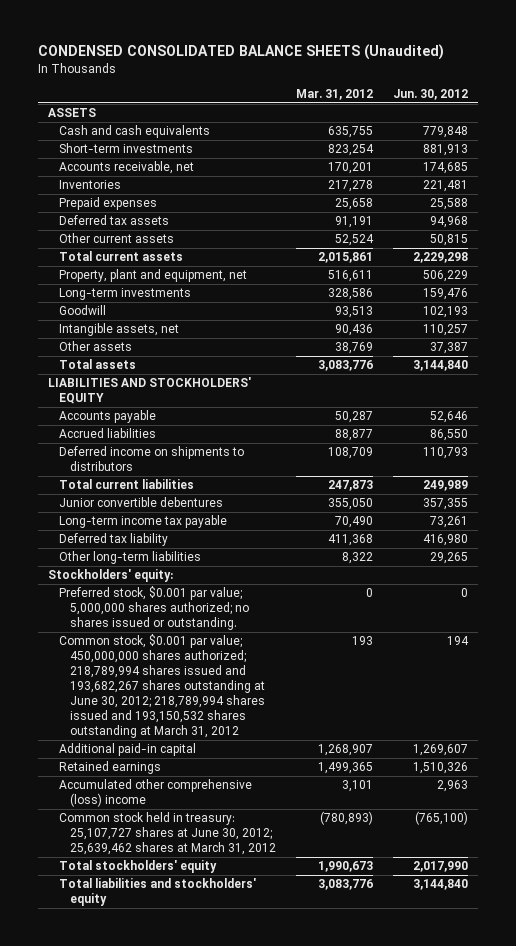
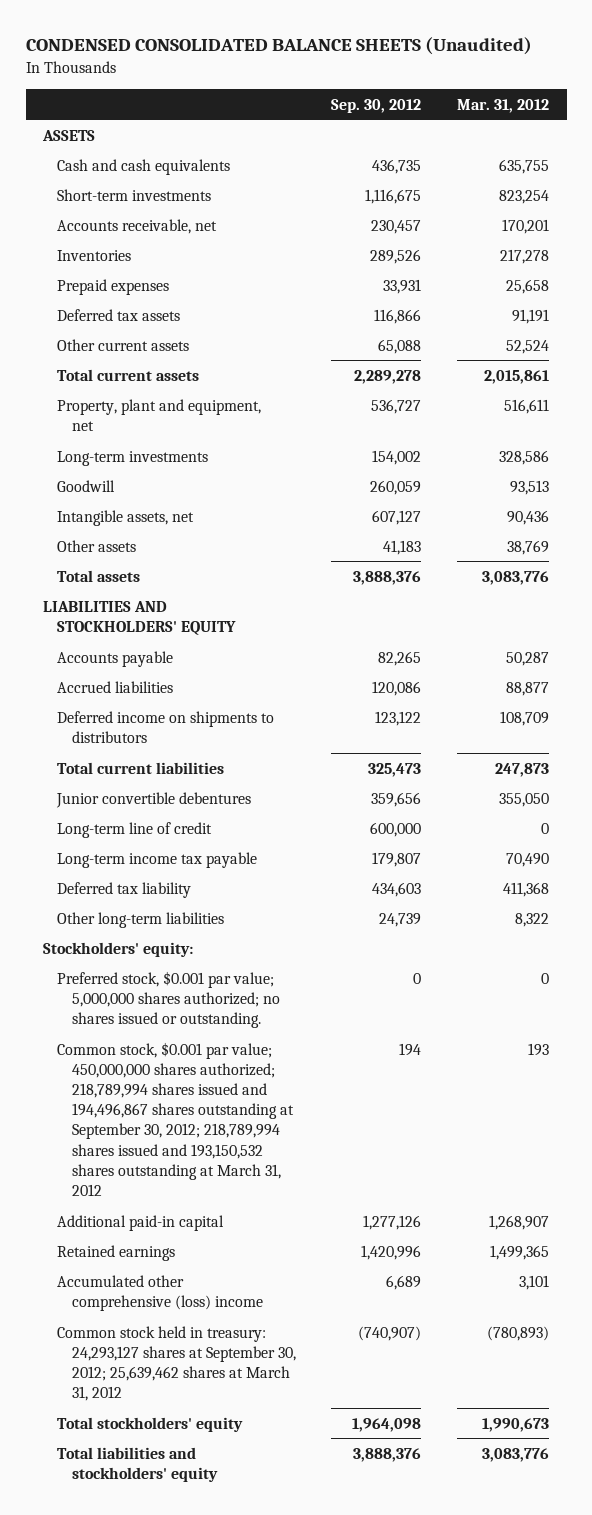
[393,88,469,100] Jun. 30, 2012 -> none
none -> [331,98,422,113] Sep. 30, 2012
none -> [57,821,213,838] Long-term line of credit
[58,634,265,739] Common stock, $0.001 par value; 450,000,000 shares authorized; 218,789,994 shares issued and 193,682,267 shares outstanding at June 30, 2012; 218,789,994 shares issued and 193,150,532 shares outstanding at March 31, 2012 -> [57,1041,294,1196] Common stock, $0.001 par value; 450,000,000 shares authorized; 218,789,994 shares issued and 194,496,867 shares outstanding at September 30, 2012; 218,789,994 shares issued and 193,150,532 shares outstanding at March 31, 2012
[58,812,276,856] Common stock held in treasury: 25,107,727 shares at June 30, 2012; 25,639,462 shares at March 31, 2012 -> [57,1325,296,1402] Common stock held in treasury: 24,293,127 shares at September 30, 2012; 25,639,462 shares at March 31, 2012

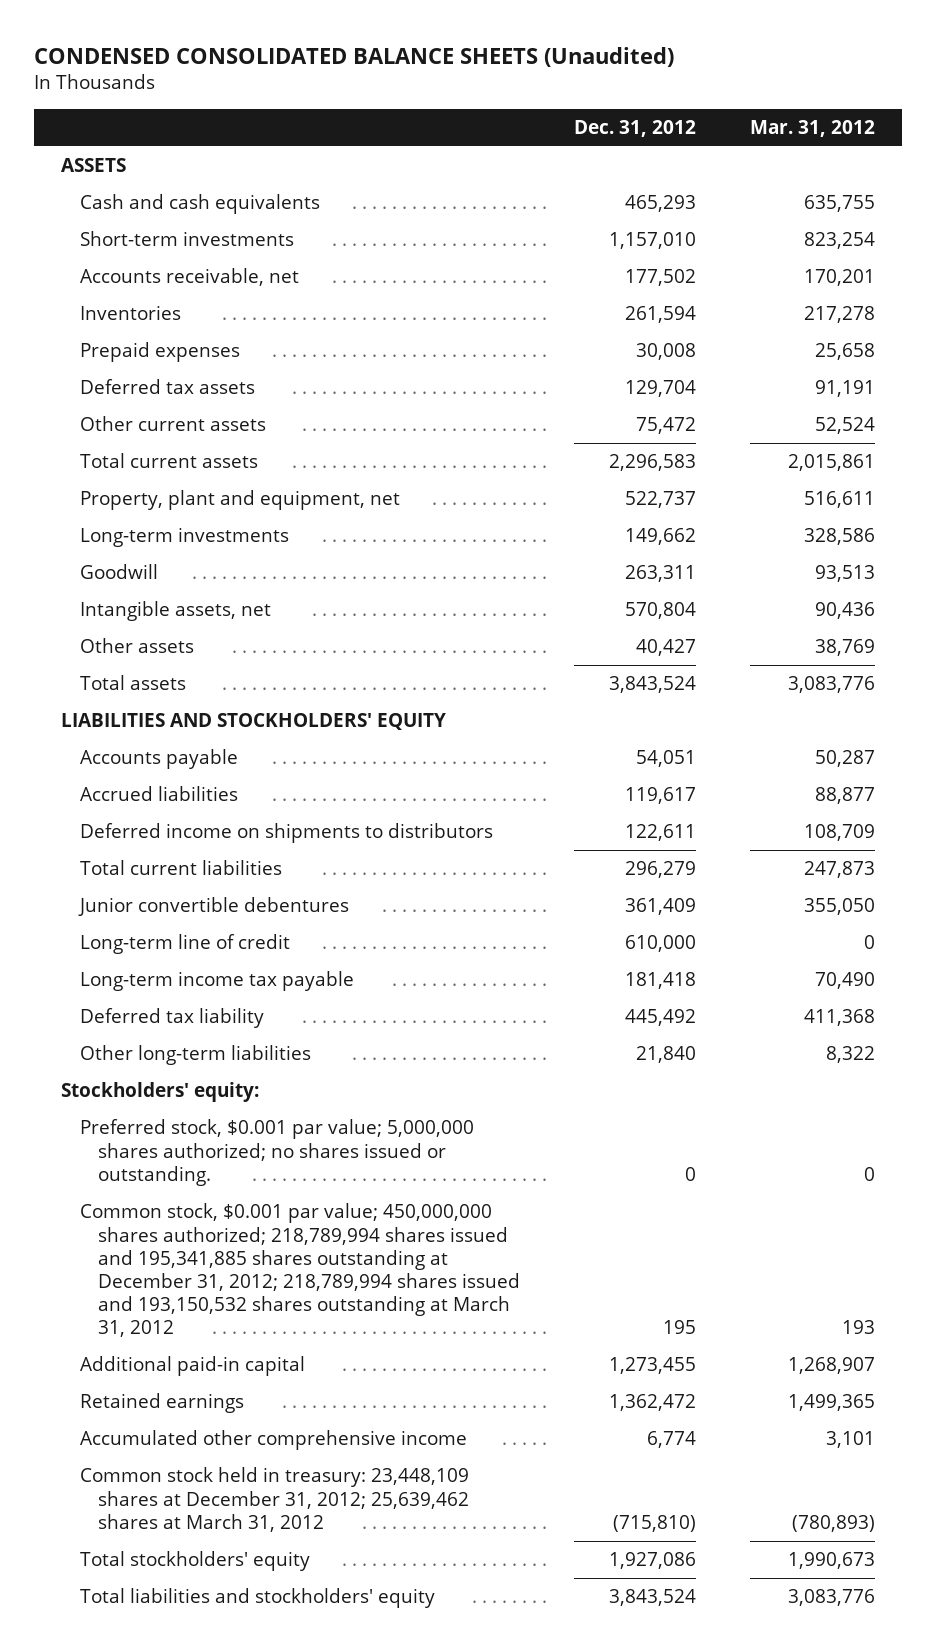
[331,98,422,113] Sep. 30, 2012 -> none
none -> [574,120,697,138] Dec. 31, 2012
[57,1041,294,1196] Common stock, $0.001 par value; 450,000,000 shares authorized; 218,789,994 shares issued and 194,496,867 shares outstanding at September 30, 2012; 218,789,994 shares issued and 193,150,532 shares outstanding at March 31, 2012 -> [79,1203,521,1338] Common stock, $0.001 par value; 450,000,000 shares authorized; 218,789,994 shares issued and 195,341,885 shares outstanding at December 31, 2012; 218,789,994 shares issued and 193,150,532 shares outstanding at March 31, 2012
[57,1274,263,1311] Accumulated other comprehensive (loss) income -> [79,1430,467,1451] Accumulated other comprehensive income
[57,1325,296,1402] Common stock held in treasury: 24,293,127 shares at September 30, 2012; 25,639,462 shares at March 31, 2012 -> [79,1467,470,1532] Common stock held in treasury: 23,448,109 shares at December 31, 2012; 25,639,462 shares at March 31, 2012

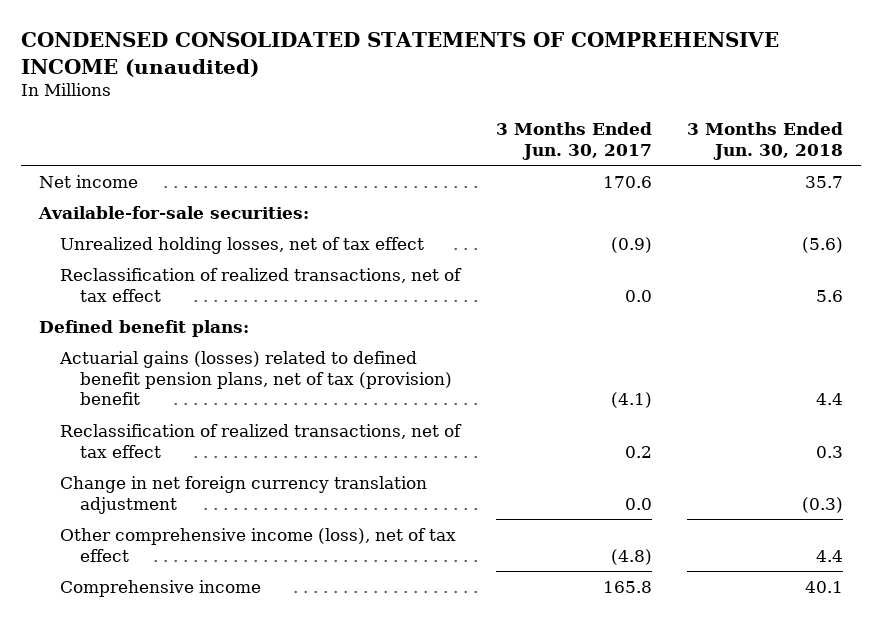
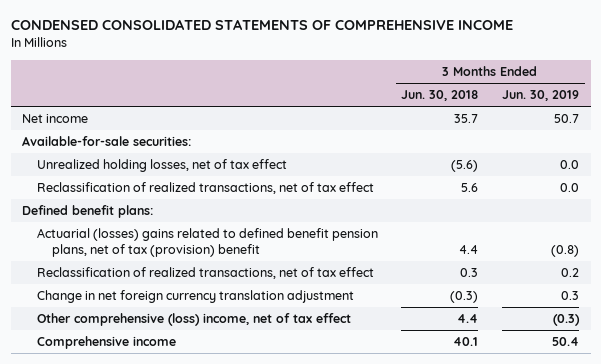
[20,32,779,77] CONDENSED CONSOLIDATED STATEMENTS OF COMPREHENSIVE INCOME (unaudited) -> [10,19,513,31] CONDENSED CONSOLIDATED STATEMENTS OF COMPREHENSIVE INCOME
[495,122,652,160] 3 Months Ended Jun. 30, 2017 -> none
none -> [501,90,579,102] Jun. 30, 2019
[58,350,453,406] Actuarial gains (losses) related to defined benefit pension plans, net of tax (provision) benefit -> [37,228,379,257] Actuarial (losses) gains related to defined benefit pension plans, net of tax (provision) benefit
[59,527,456,562] Other comprehensive income (loss), net of tax effect -> [37,313,352,327] Other comprehensive (loss) income, net of tax effect

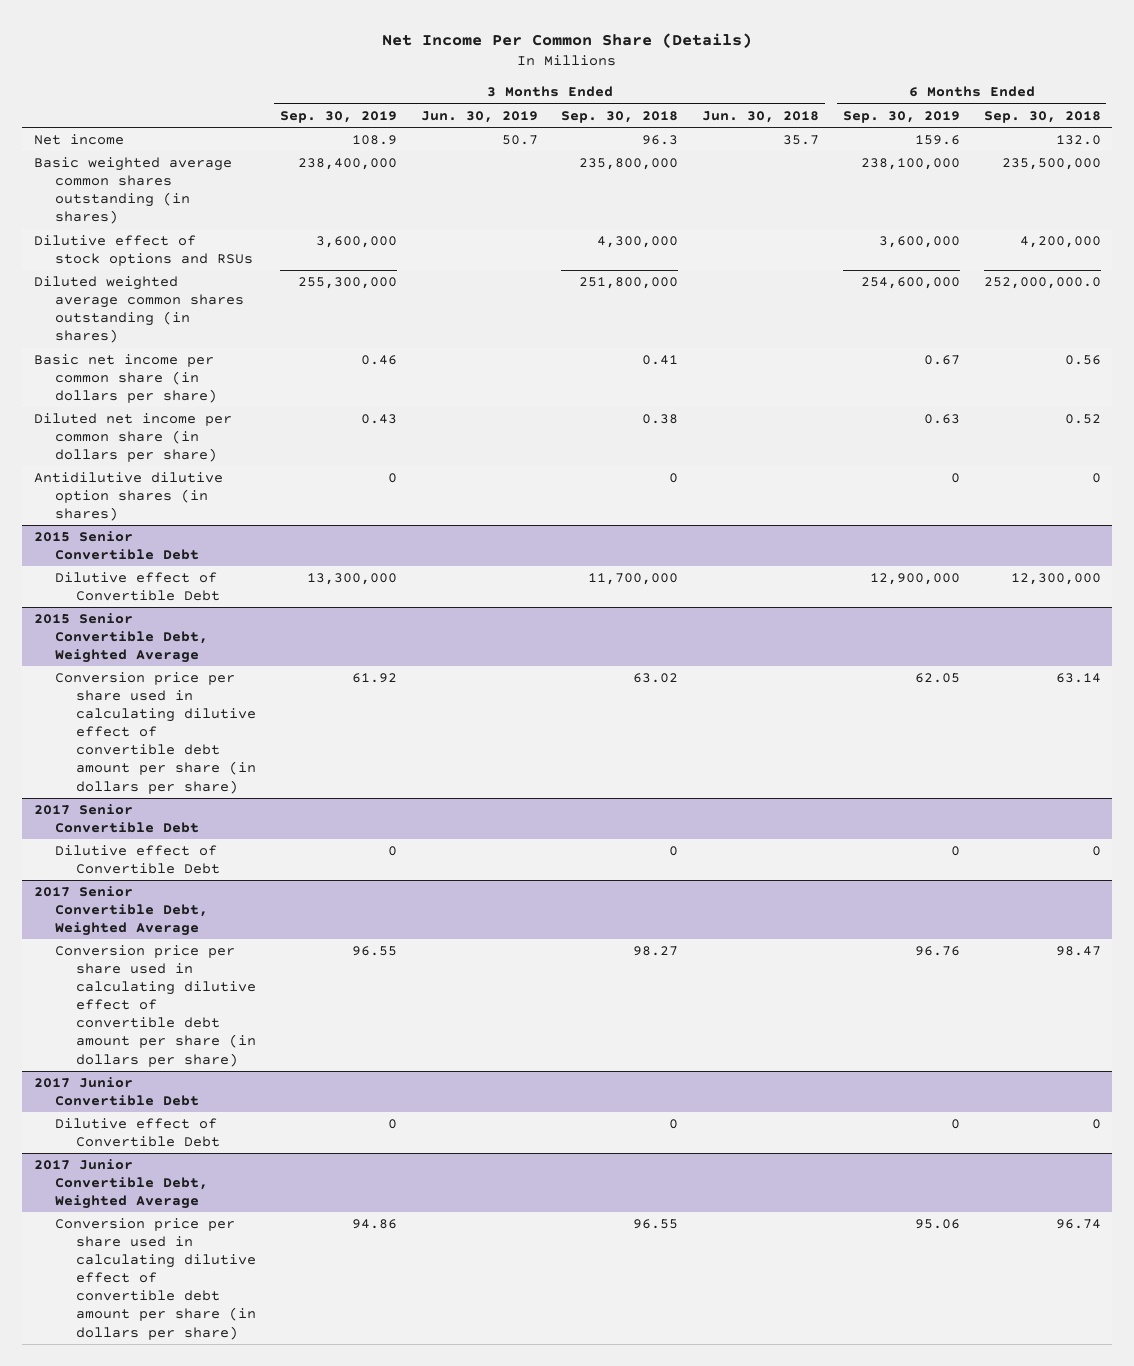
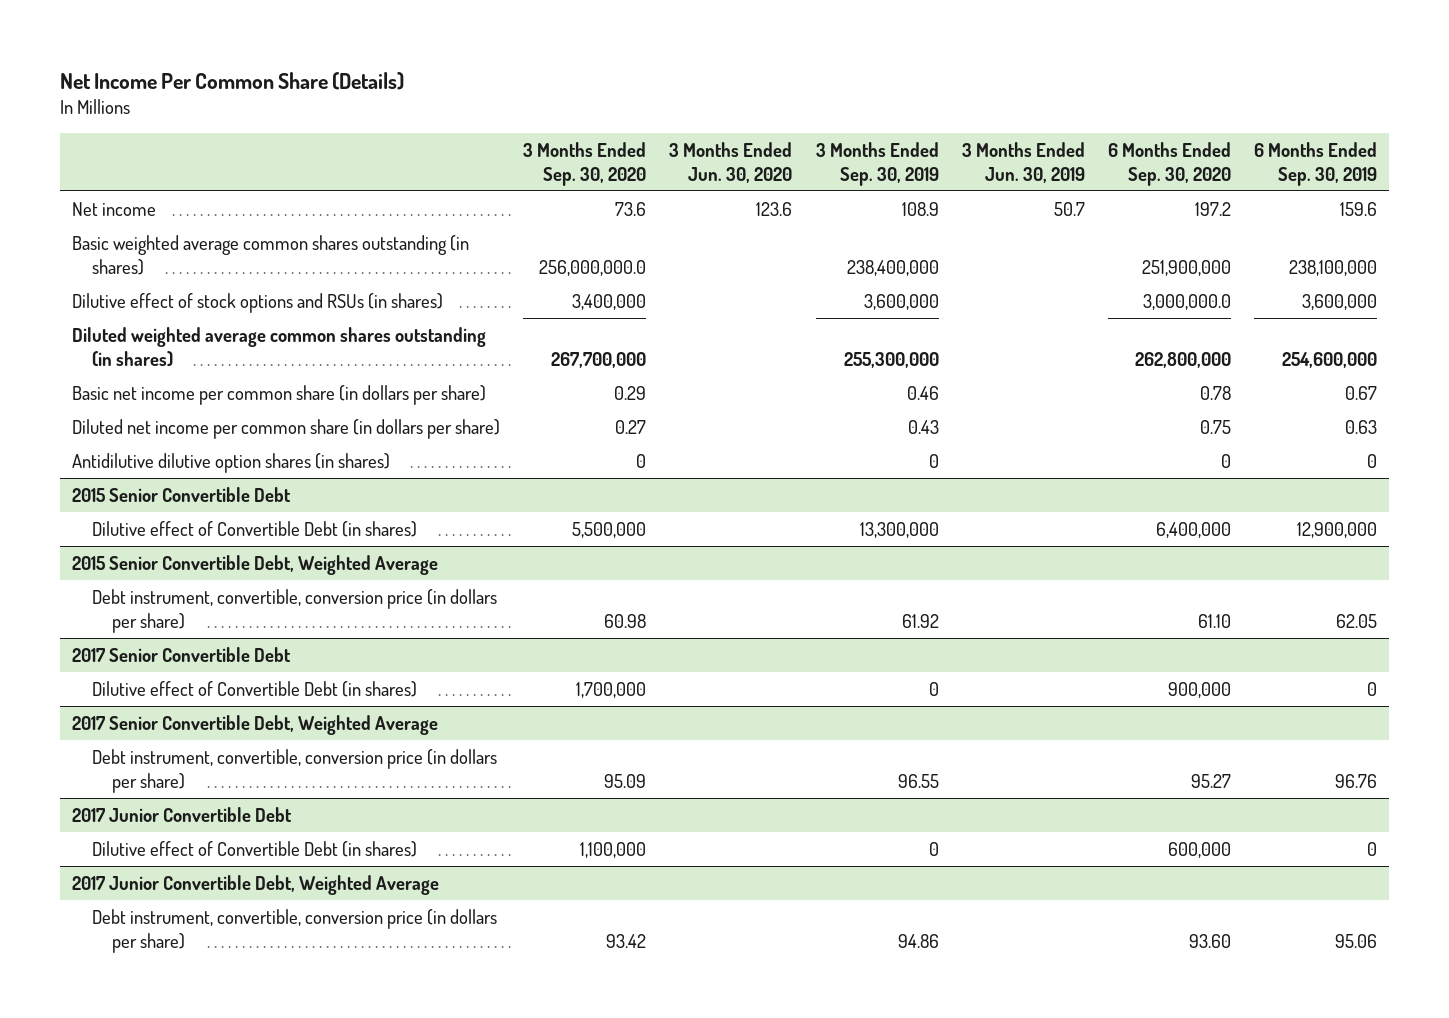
[561,110,679,123] Sep. 30, 2018 -> none
[702,110,820,123] Jun. 30, 2018 -> none
[983,110,1101,123] Sep. 30, 2018 -> none
none -> [523,141,647,186] 3 Months Ended Sep. 30, 2020
none -> [669,141,793,183] 3 Months Ended Jun. 30, 2020
none -> [1108,141,1232,186] 6 Months Ended Sep. 30, 2020
[33,235,254,267] Dilutive effect of stock options and RSUs -> [71,293,443,314] Dilutive effect of stock options and RSUs (in shares)
[55,572,221,602] Dilutive effect of Convertible Debt -> [92,521,418,538] Dilutive effect of Convertible Debt (in shares)
[55,672,257,794] Conversion price per share used in calculating dilutive effect of convertible debt amount per share (in dollars per share) -> [92,589,498,633] Debt instrument, convertible, conversion price (in dollars per share)
[55,845,221,875] Dilutive effect of Convertible Debt -> [92,681,418,698] Dilutive effect of Convertible Debt (in shares)
[55,945,257,1067] Conversion price per share used in calculating dilutive effect of convertible debt amount per share (in dollars per share) -> [92,749,498,793] Debt instrument, convertible, conversion price (in dollars per share)
[55,1118,221,1148] Dilutive effect of Convertible Debt -> [92,841,418,858] Dilutive effect of Convertible Debt (in shares)
[55,1218,257,1340] Conversion price per share used in calculating dilutive effect of convertible debt amount per share (in dollars per share) -> [92,909,498,953] Debt instrument, convertible, conversion price (in dollars per share)

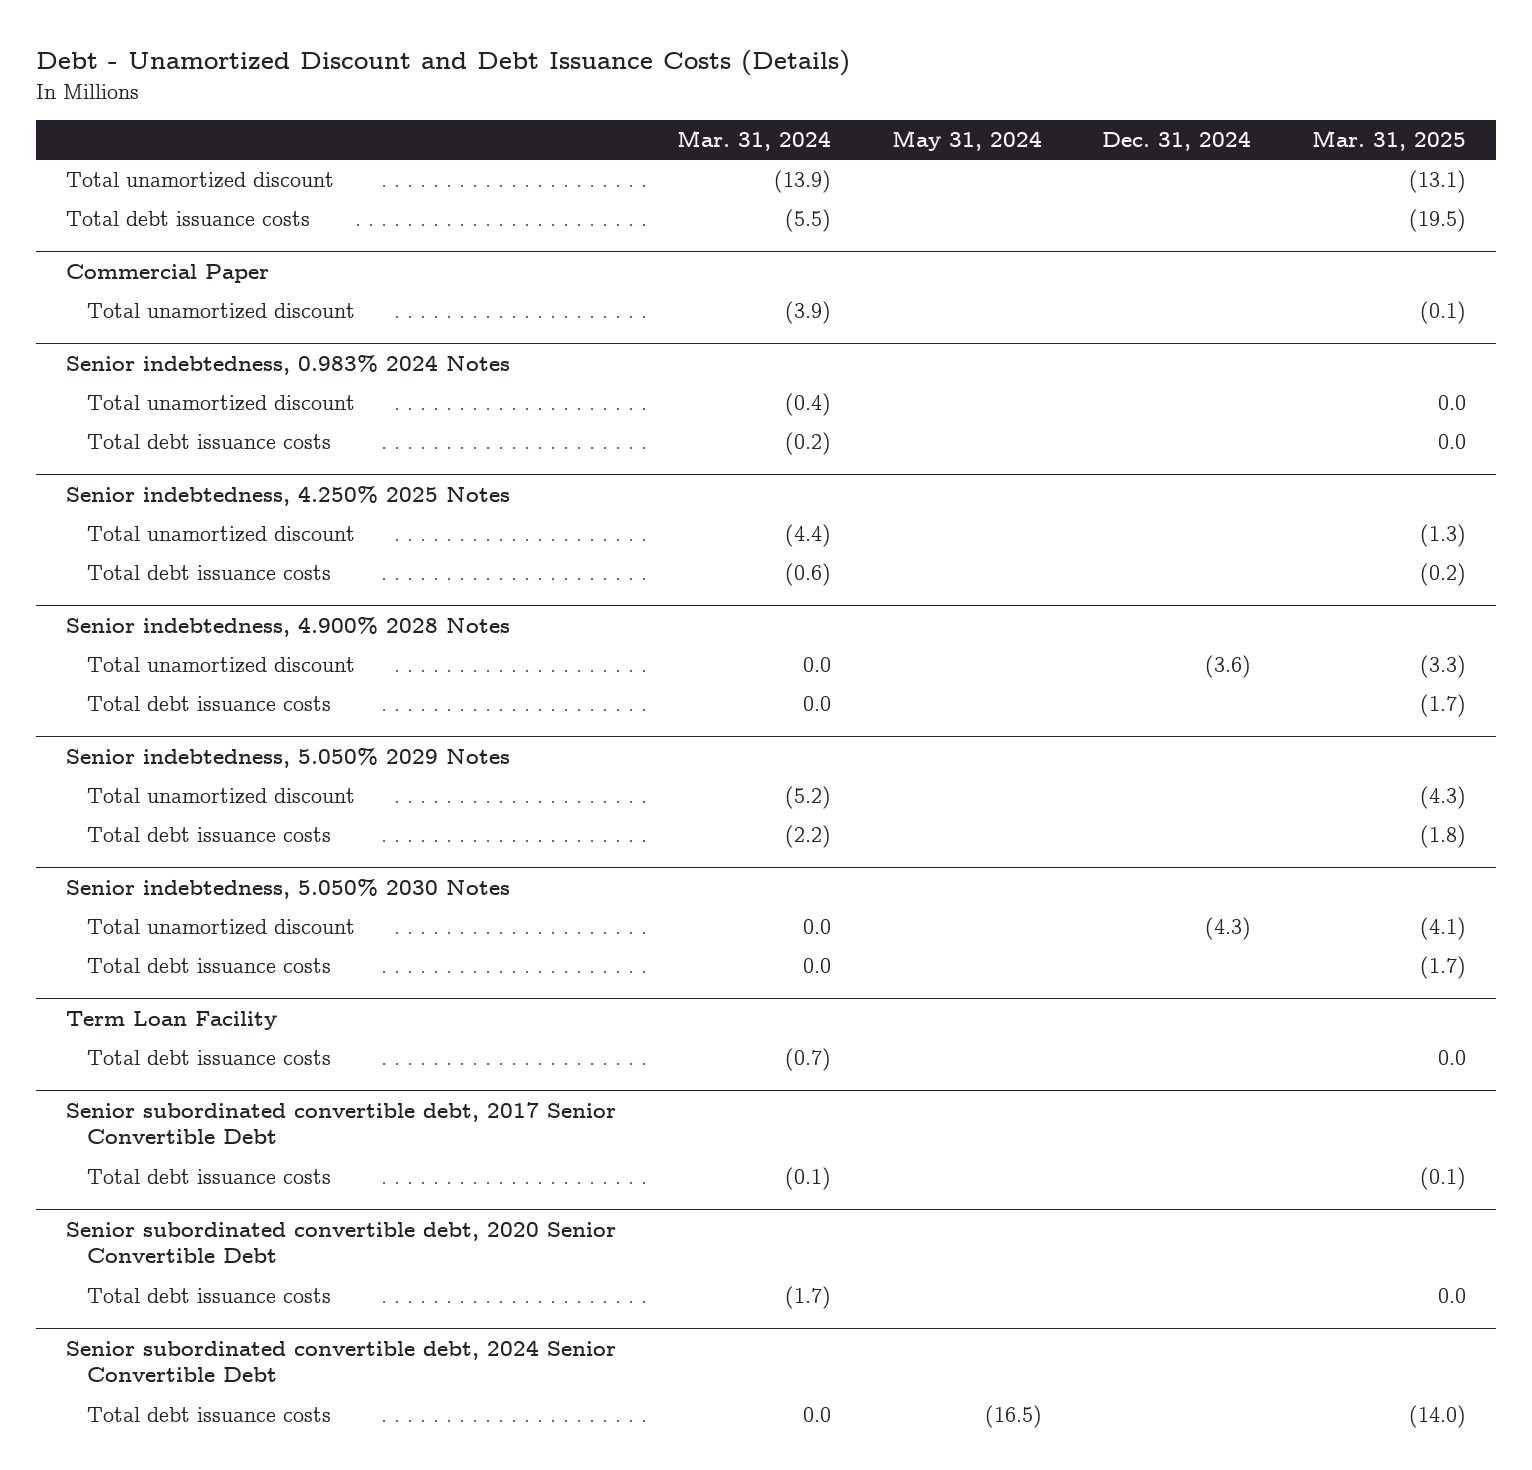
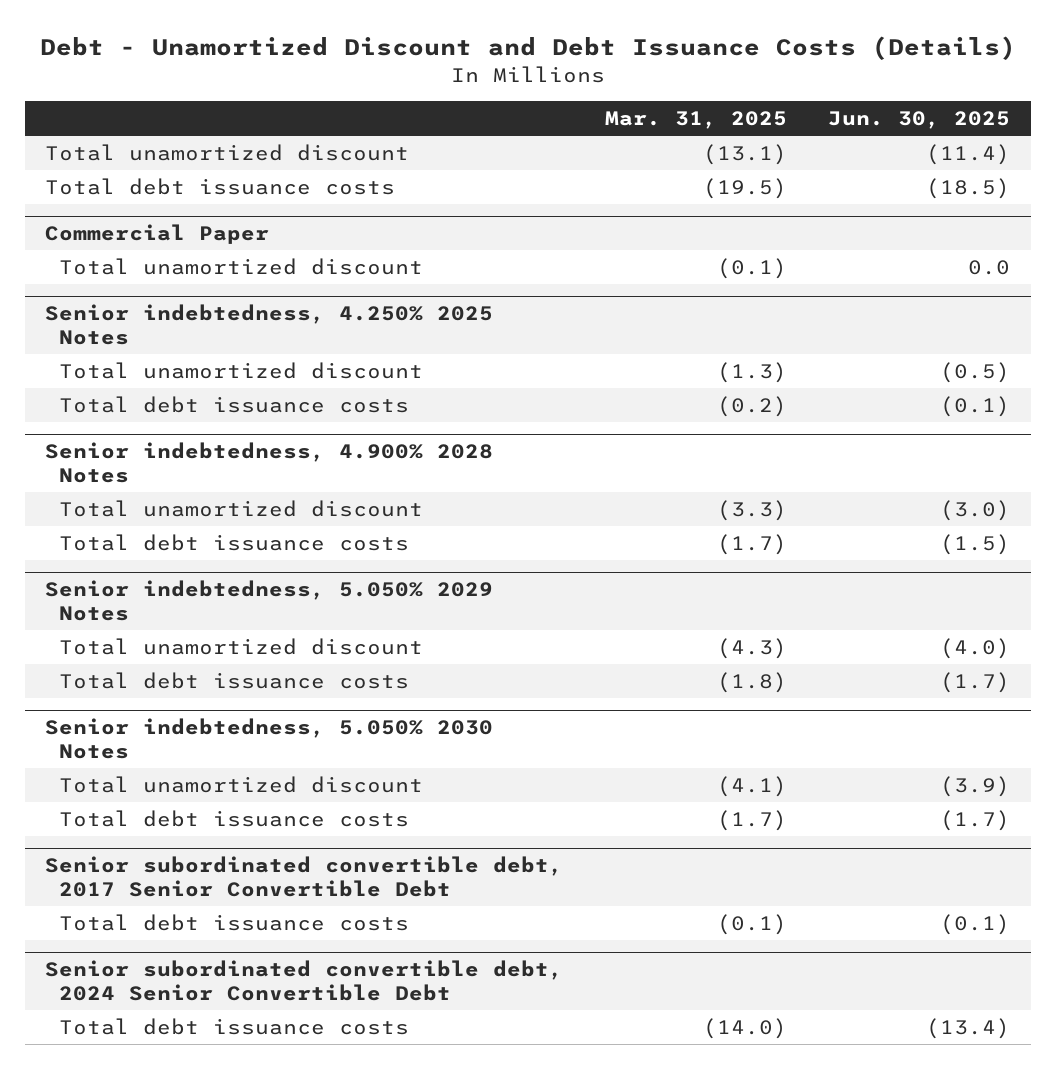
[676,130,831,152] Mar. 31, 2024 -> none
[891,130,1042,152] May 31, 2024 -> none
[1102,131,1252,152] Dec. 31, 2024 -> none
none -> [828,111,1011,130] Jun. 30, 2025
[66,354,511,375] Senior indebtedness, 0.983% 2024 Notes -> none
[86,395,355,412] Total unamortized discount -> none
[86,434,331,450] Total debt issuance costs -> none
[66,1010,278,1030] Term Loan Facility -> none
[86,1050,331,1066] Total debt issuance costs -> none
[66,1221,617,1264] Senior subordinated convertible debt, 2020 Senior Convertible Debt -> none
[86,1288,331,1304] Total debt issuance costs -> none

